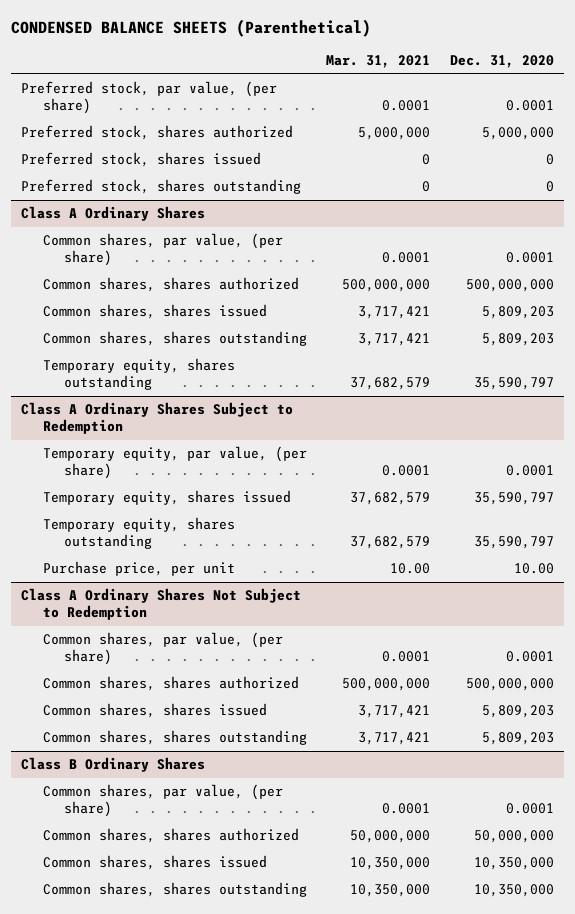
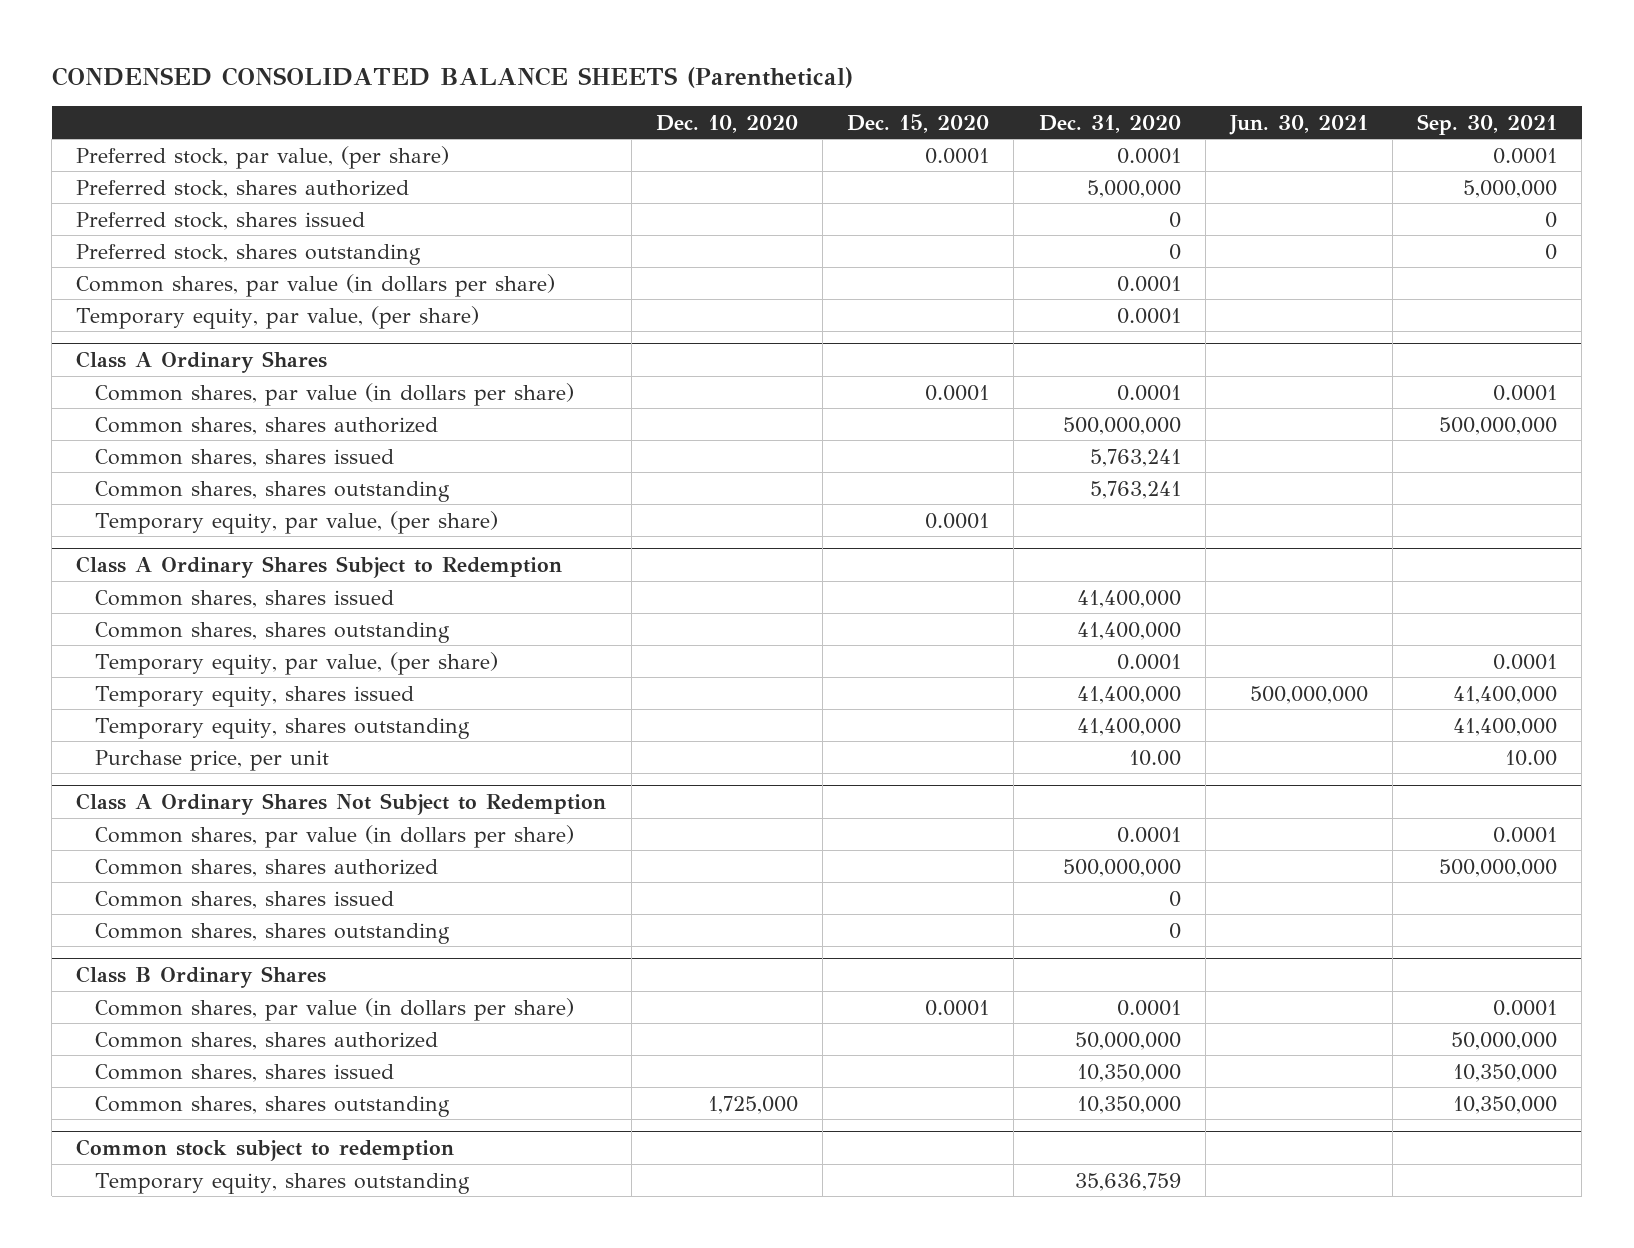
[11,18,372,37] CONDENSED BALANCE SHEETS (Parenthetical) -> [51,66,853,88] CONDENSED CONSOLIDATED BALANCE SHEETS (Parenthetical)
[326,54,431,68] Mar. 31, 2021 -> none
none -> [655,114,798,133] Dec. 10, 2020
none -> [847,113,990,133] Dec. 15, 2020
none -> [1228,114,1368,135] Jun. 30, 2021
none -> [1417,113,1558,135] Sep. 30, 2021
none -> [76,273,556,297] Common shares, par value (in dollars per share)
none -> [76,305,480,329] Temporary equity, par value, (per share)
[42,233,283,267] Common shares, par value, (per share) -> [95,382,575,406] Common shares, par value (in dollars per share)
[42,358,235,391] Temporary equity, shares outstanding -> none
[482,306,555,320] 5,809,203 -> [1089,448,1181,467] 5,763,241
[482,333,555,347] 5,809,203 -> [1089,480,1181,499] 5,763,241
none -> [95,510,499,534] Temporary equity, par value, (per share)
none -> [95,589,395,608] Common shares, shares issued
none -> [95,621,451,643] Common shares, shares outstanding
[474,492,555,506] 35,590,797 -> [1076,685,1181,704] 41,400,000
[474,536,555,550] 35,590,797 -> [1076,717,1181,736] 41,400,000
[42,632,283,666] Common shares, par value, (per share) -> [95,824,575,848] Common shares, par value (in dollars per share)
[482,705,555,719] 5,809,203 -> [1168,890,1181,907] 0
[482,732,555,746] 5,809,203 -> [1168,922,1181,939] 0
[42,784,283,818] Common shares, par value, (per share) -> [95,997,575,1021] Common shares, par value (in dollars per share)
none -> [76,1138,455,1161] Common stock subject to redemption
none -> [95,1172,471,1194] Temporary equity, shares outstanding

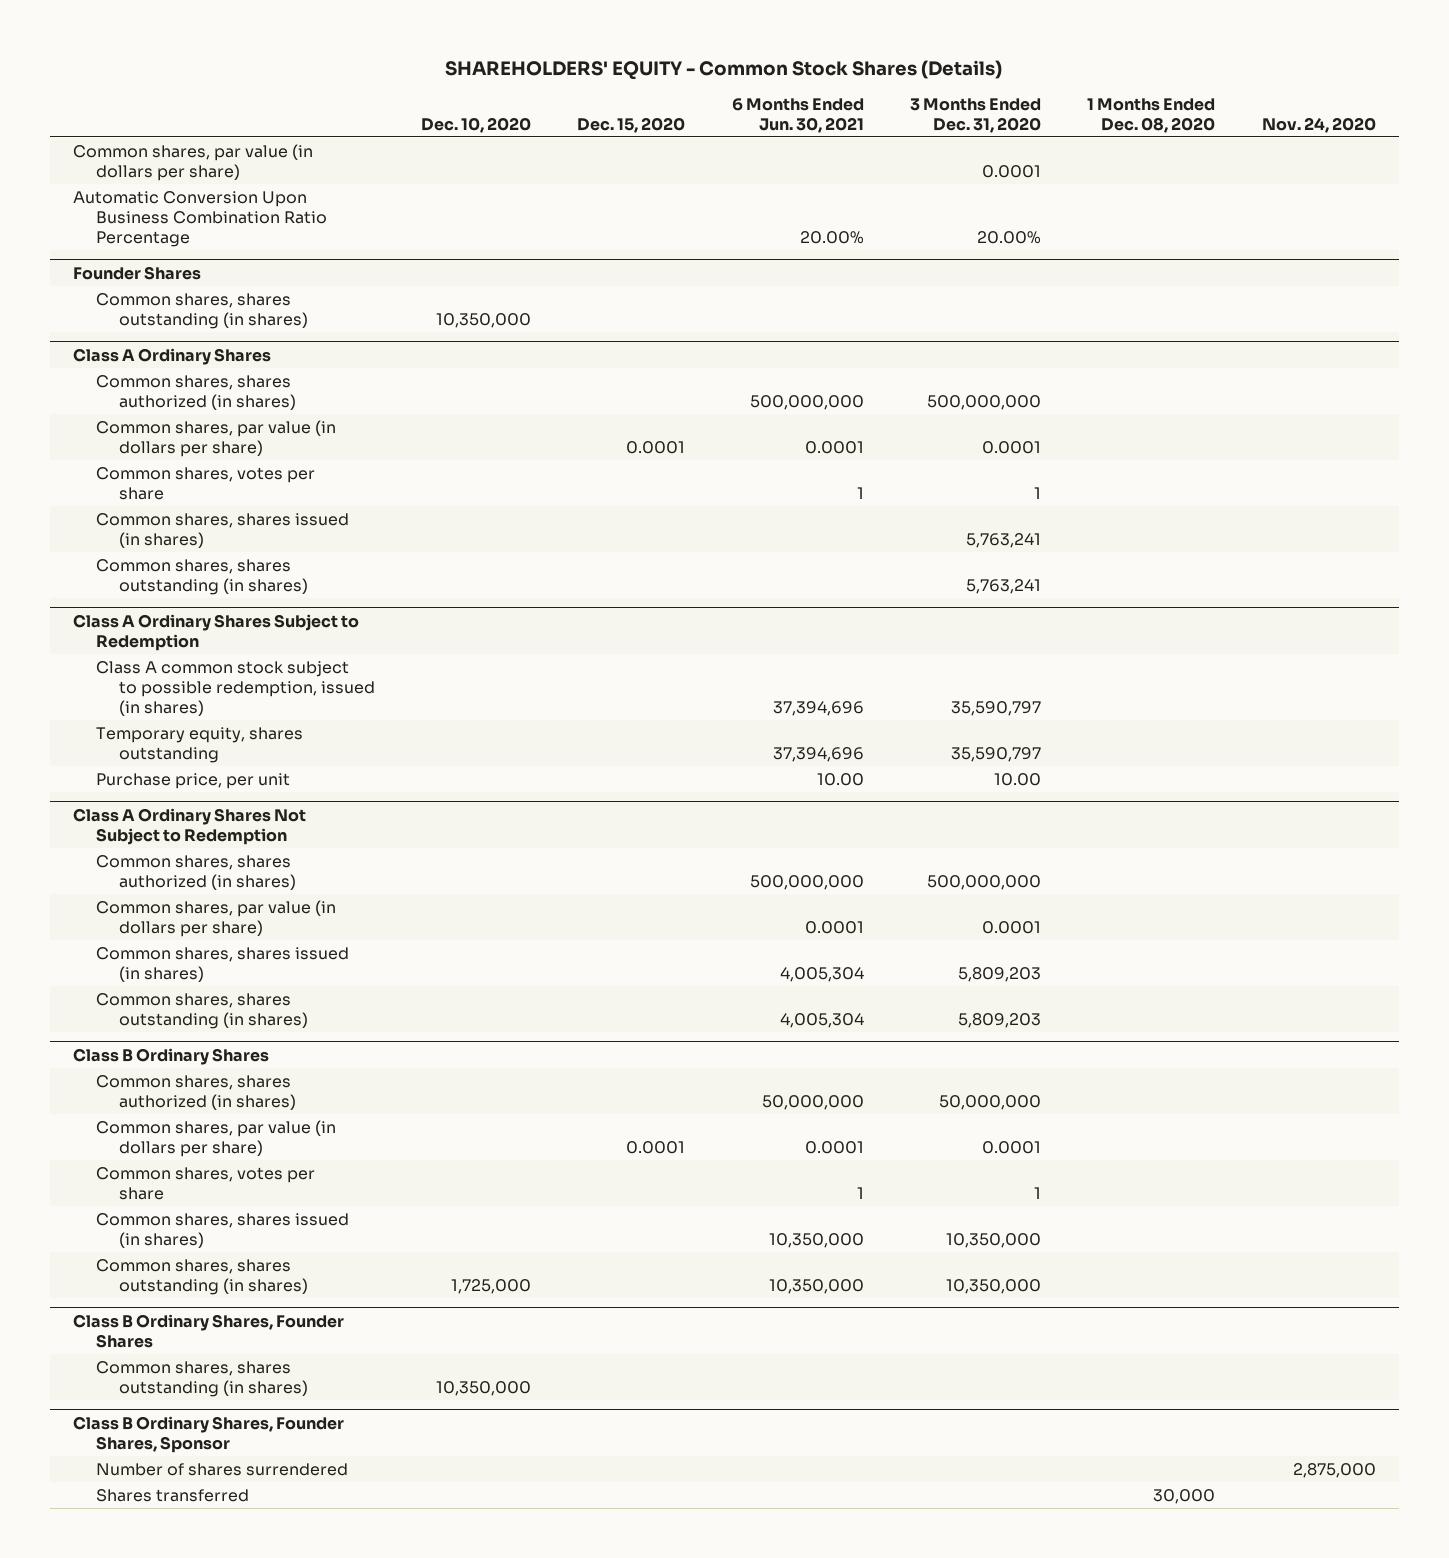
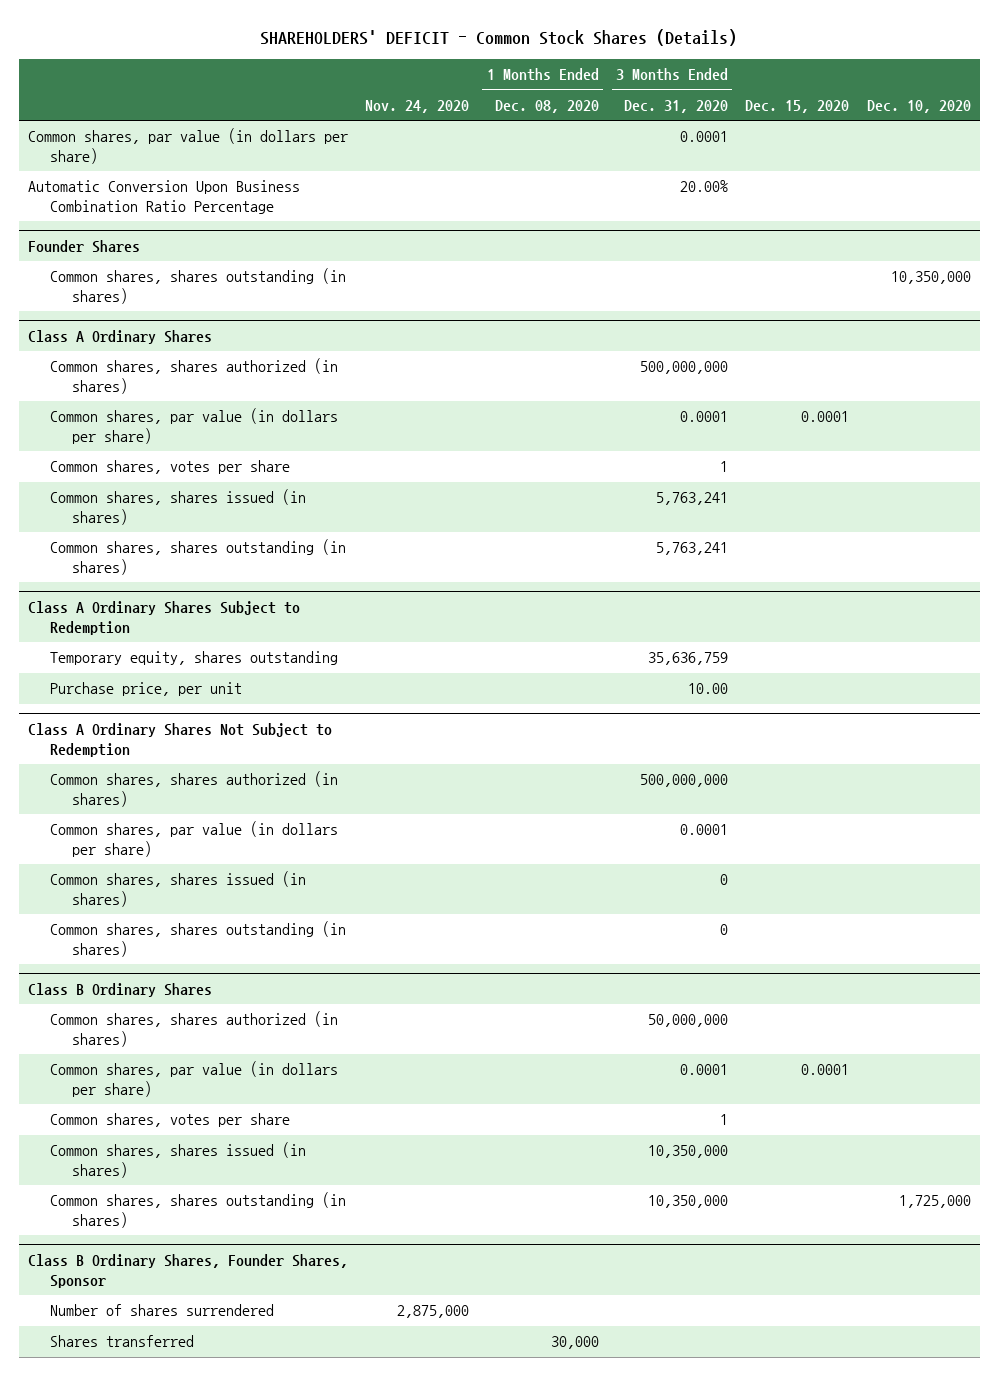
[445,59,1003,80] SHAREHOLDERS' EQUITY - Common Stock Shares (Details) -> [260,29,738,47] SHAREHOLDERS' DEFICIT - Common Stock Shares (Details)
[731,97,864,133] 6 Months Ended Jun. 30, 2021 -> none
[96,660,375,716] Class A common stock subject to possible redemption, issued (in shares) -> none
[950,746,1041,762] 35,590,797 -> [647,652,728,666] 35,636,759
[957,966,1041,982] 5,809,203 -> [719,874,728,886] 0
[957,1012,1041,1028] 5,809,203 -> [719,924,728,936] 0
[73,1313,345,1348] Class B Ordinary Shares, Founder Shares -> none
[96,1360,308,1397] Common shares, shares outstanding (in shares) -> none

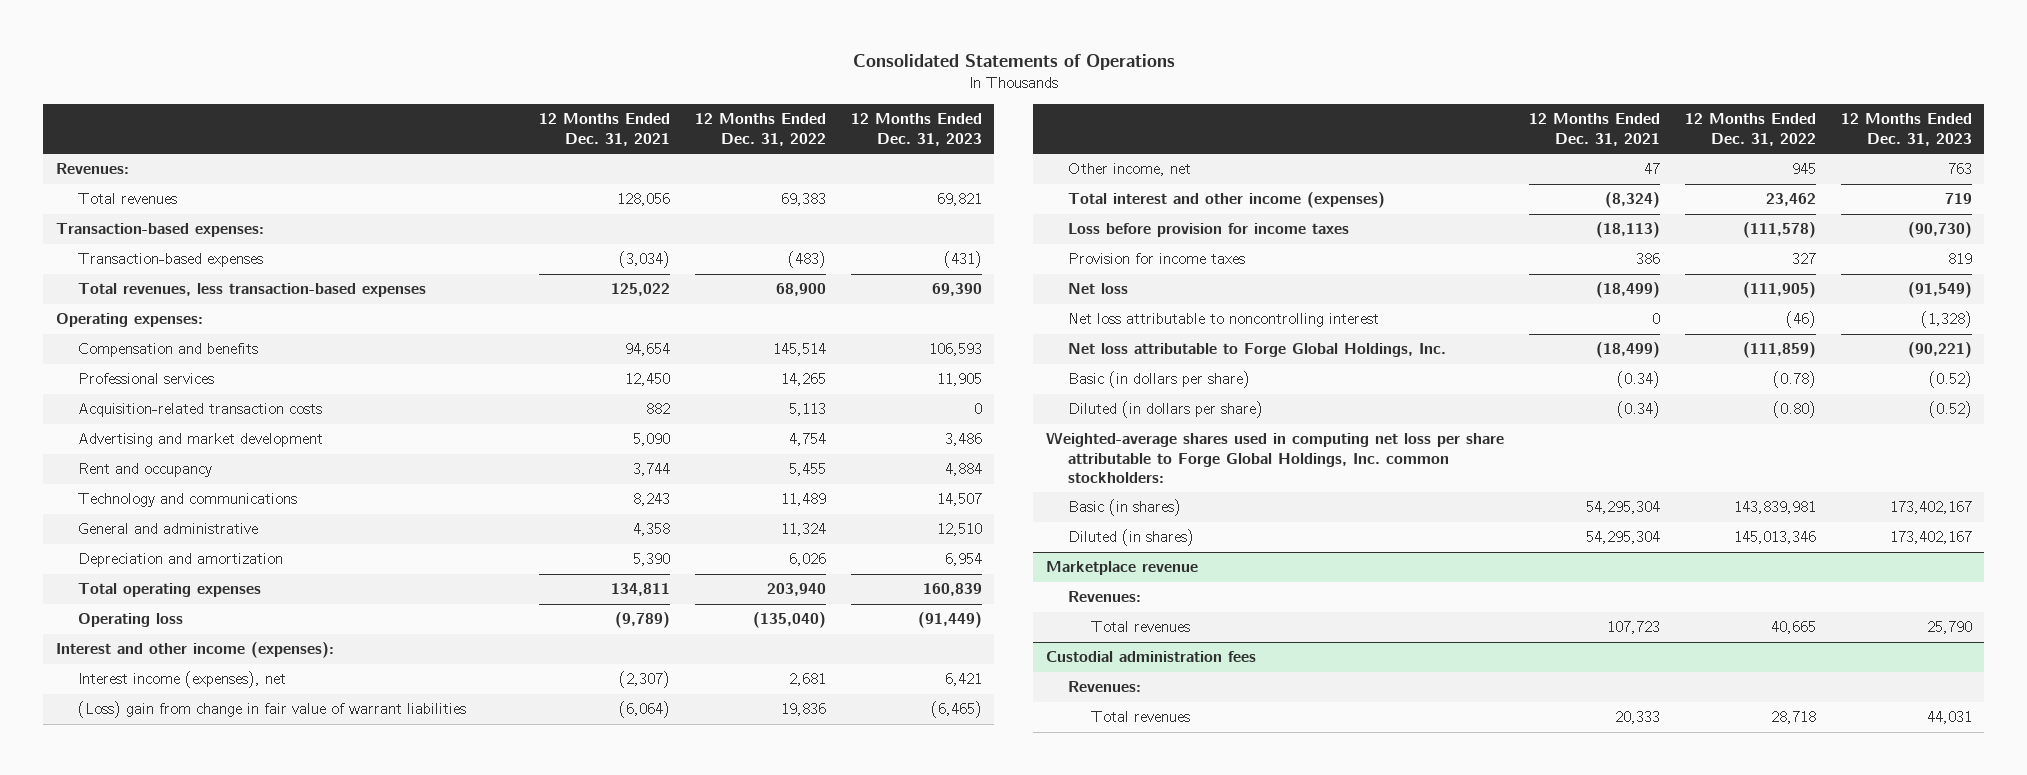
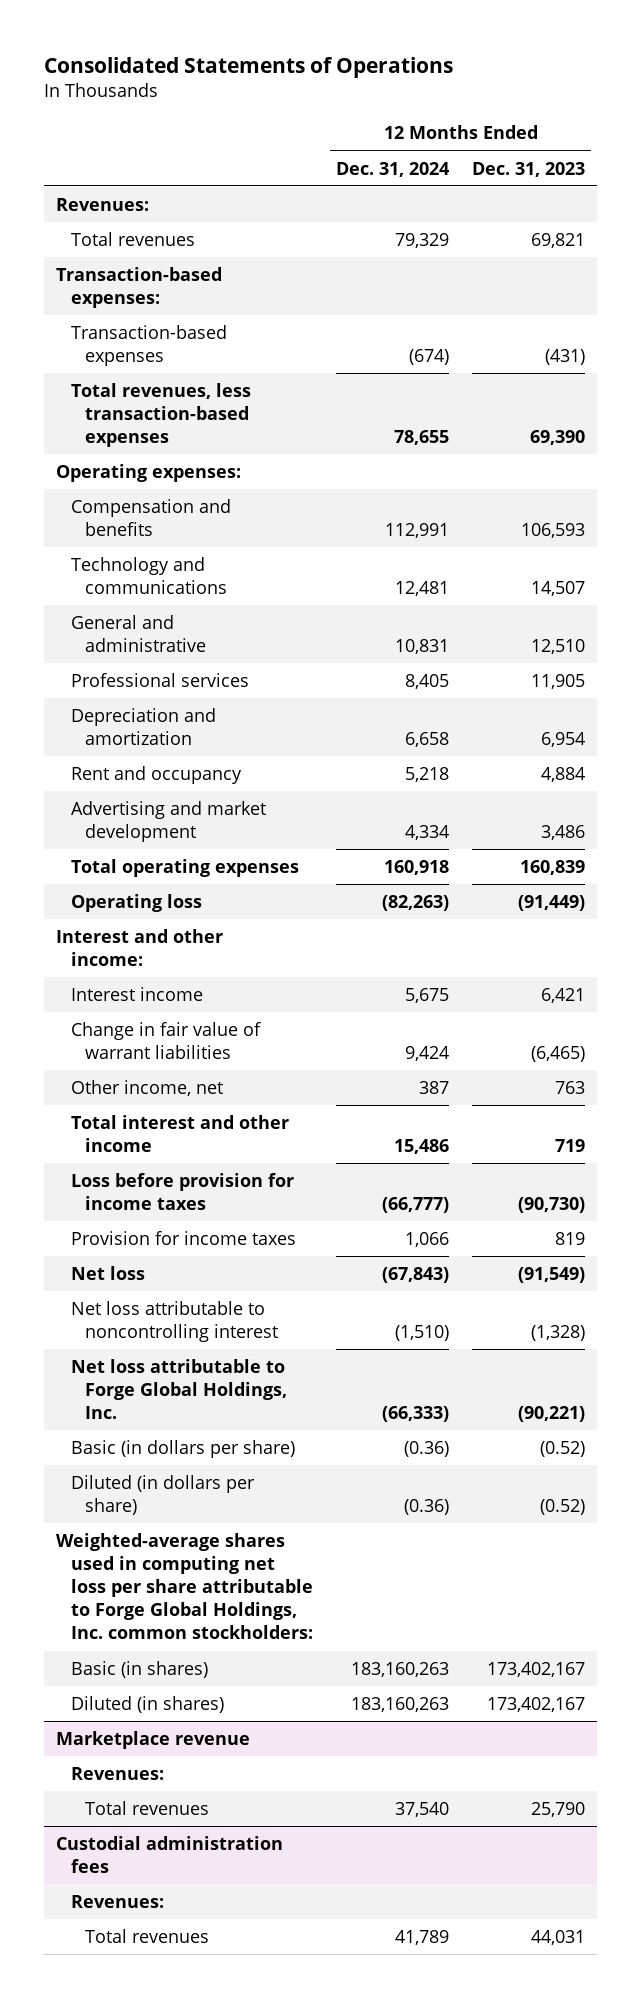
[538,113,670,146] 12 Months Ended Dec. 31, 2021 -> none
[694,113,826,146] 12 Months Ended Dec. 31, 2022 -> none
none -> [336,161,450,177] Dec. 31, 2024
[78,403,323,418] Acquisition-related transaction costs -> none
[78,373,215,385] Professional services -> [70,673,249,688] Professional services
[78,463,213,478] Rent and occupancy -> [70,766,242,785] Rent and occupancy
[78,433,324,448] Advertising and market development -> [70,801,266,843] Advertising and market development
[55,642,334,659] Interest and other income (expenses): -> [56,929,224,967] Interest and other income:
[78,671,287,689] Interest income (expenses), net -> [70,987,203,1002] Interest income
[78,701,467,719] (Loss) gain from change in fair value of warrant liabilities -> [70,1022,261,1060] Change in fair value of warrant liabilities
[1068,192,1386,209] Total interest and other income (expenses) -> [70,1115,289,1153] Total interest and other income

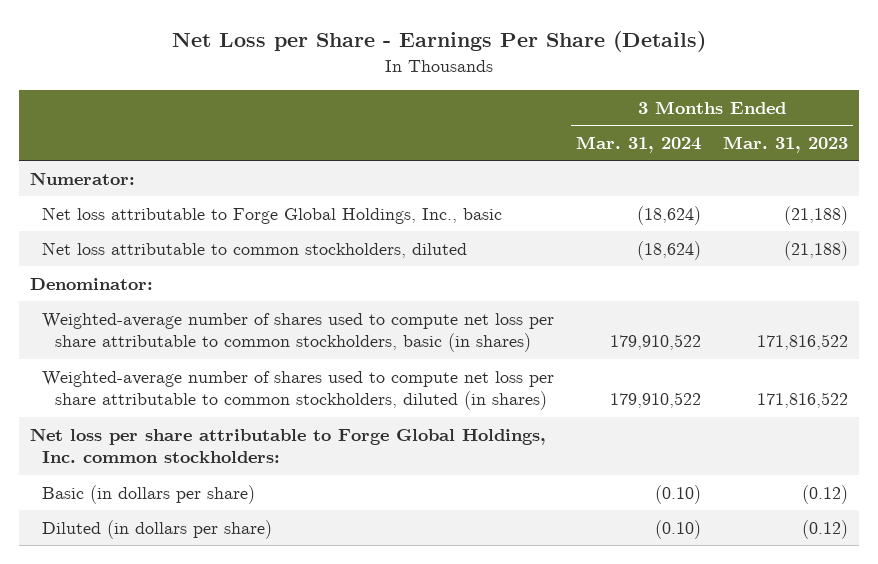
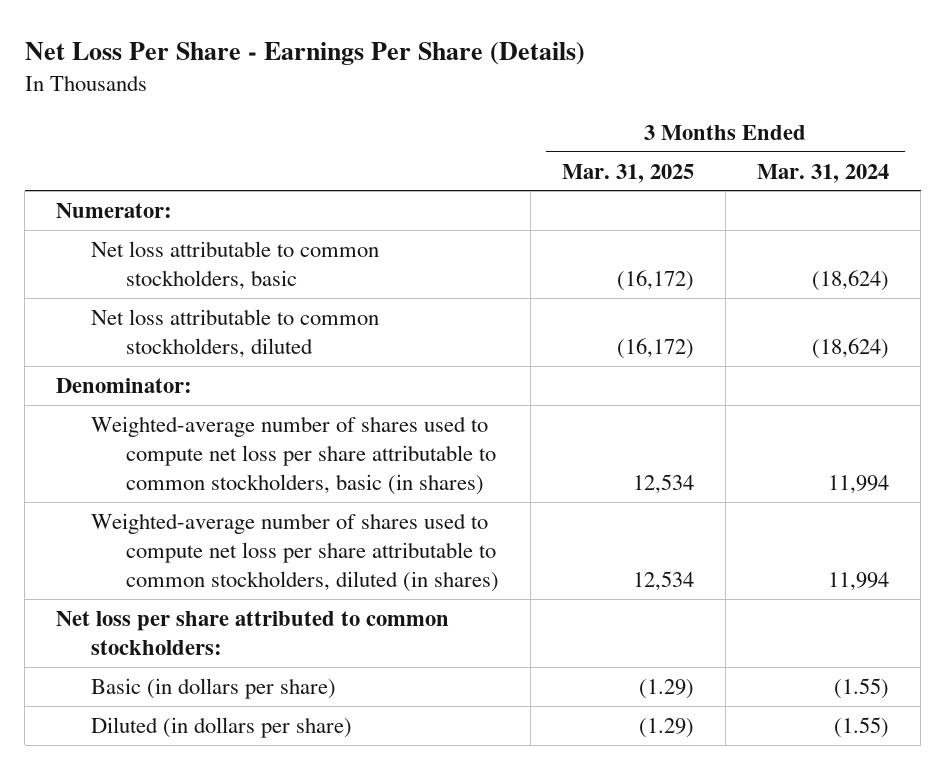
[171,30,706,52] Net Loss per Share - Earnings Per Share (Details) -> [24,41,585,65] Net Loss Per Share - Earnings Per Share (Details)
[722,136,848,154] Mar. 31, 2023 -> none
none -> [561,163,694,183] Mar. 31, 2025
[42,206,503,224] Net loss attributable to Forge Global Holdings, Inc., basic -> [90,240,379,291] Net loss attributable to common stockholders, basic
[610,334,702,351] 179,910,522 -> [828,475,890,495] 11,994
[610,392,702,409] 179,910,522 -> [828,572,890,592] 11,994
[29,427,546,464] Net loss per share attributable to Forge Global Holdings, Inc. common stockholders: -> [56,610,450,656] Net loss per share attributed to common stockholders:
[655,484,702,504] (0.10) -> [834,677,890,699] (1.55)
[655,519,702,539] (0.10) -> [834,716,890,738] (1.55)

